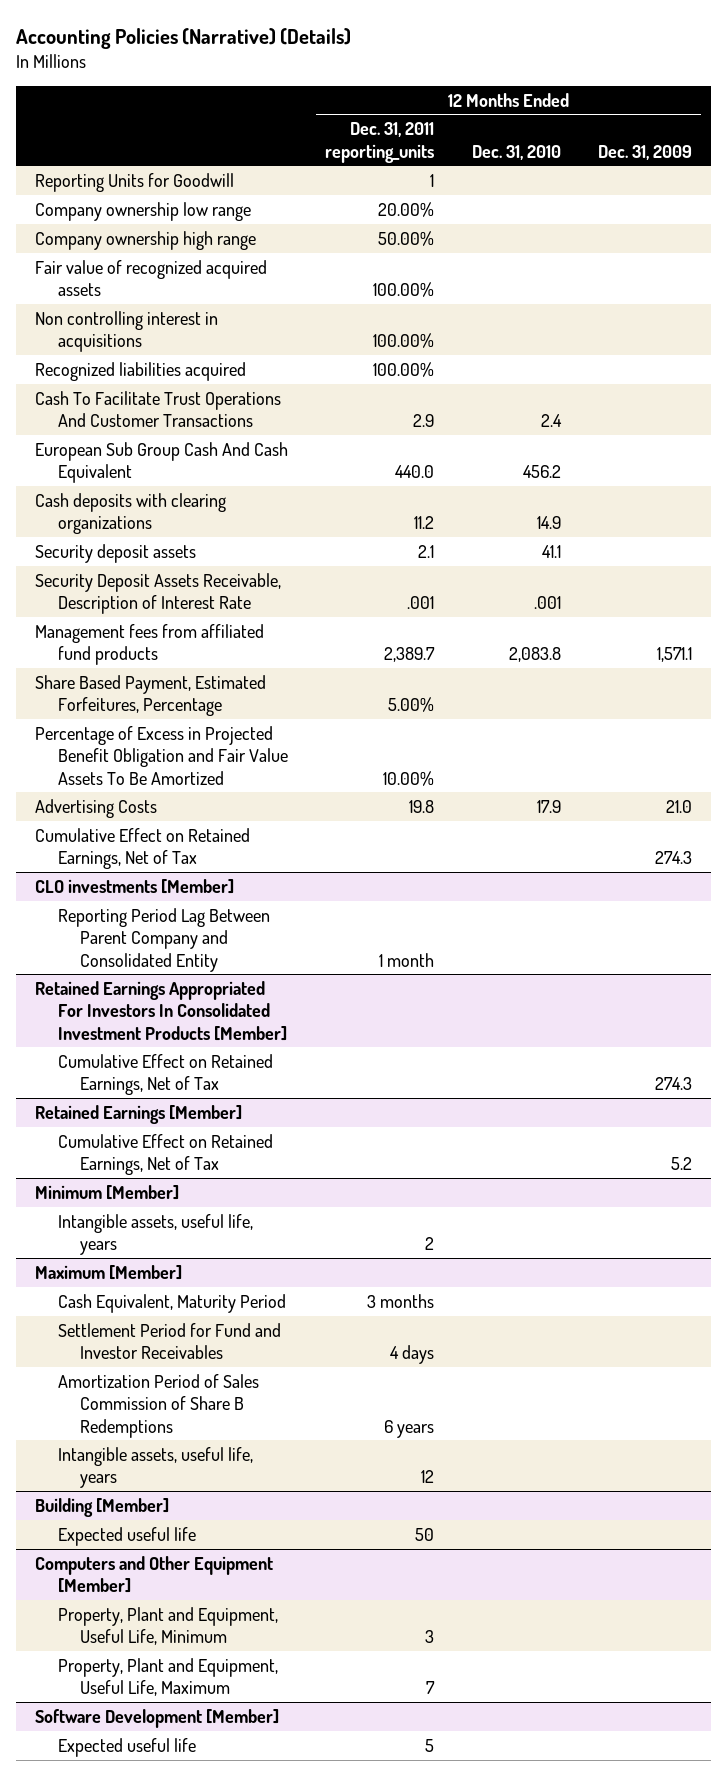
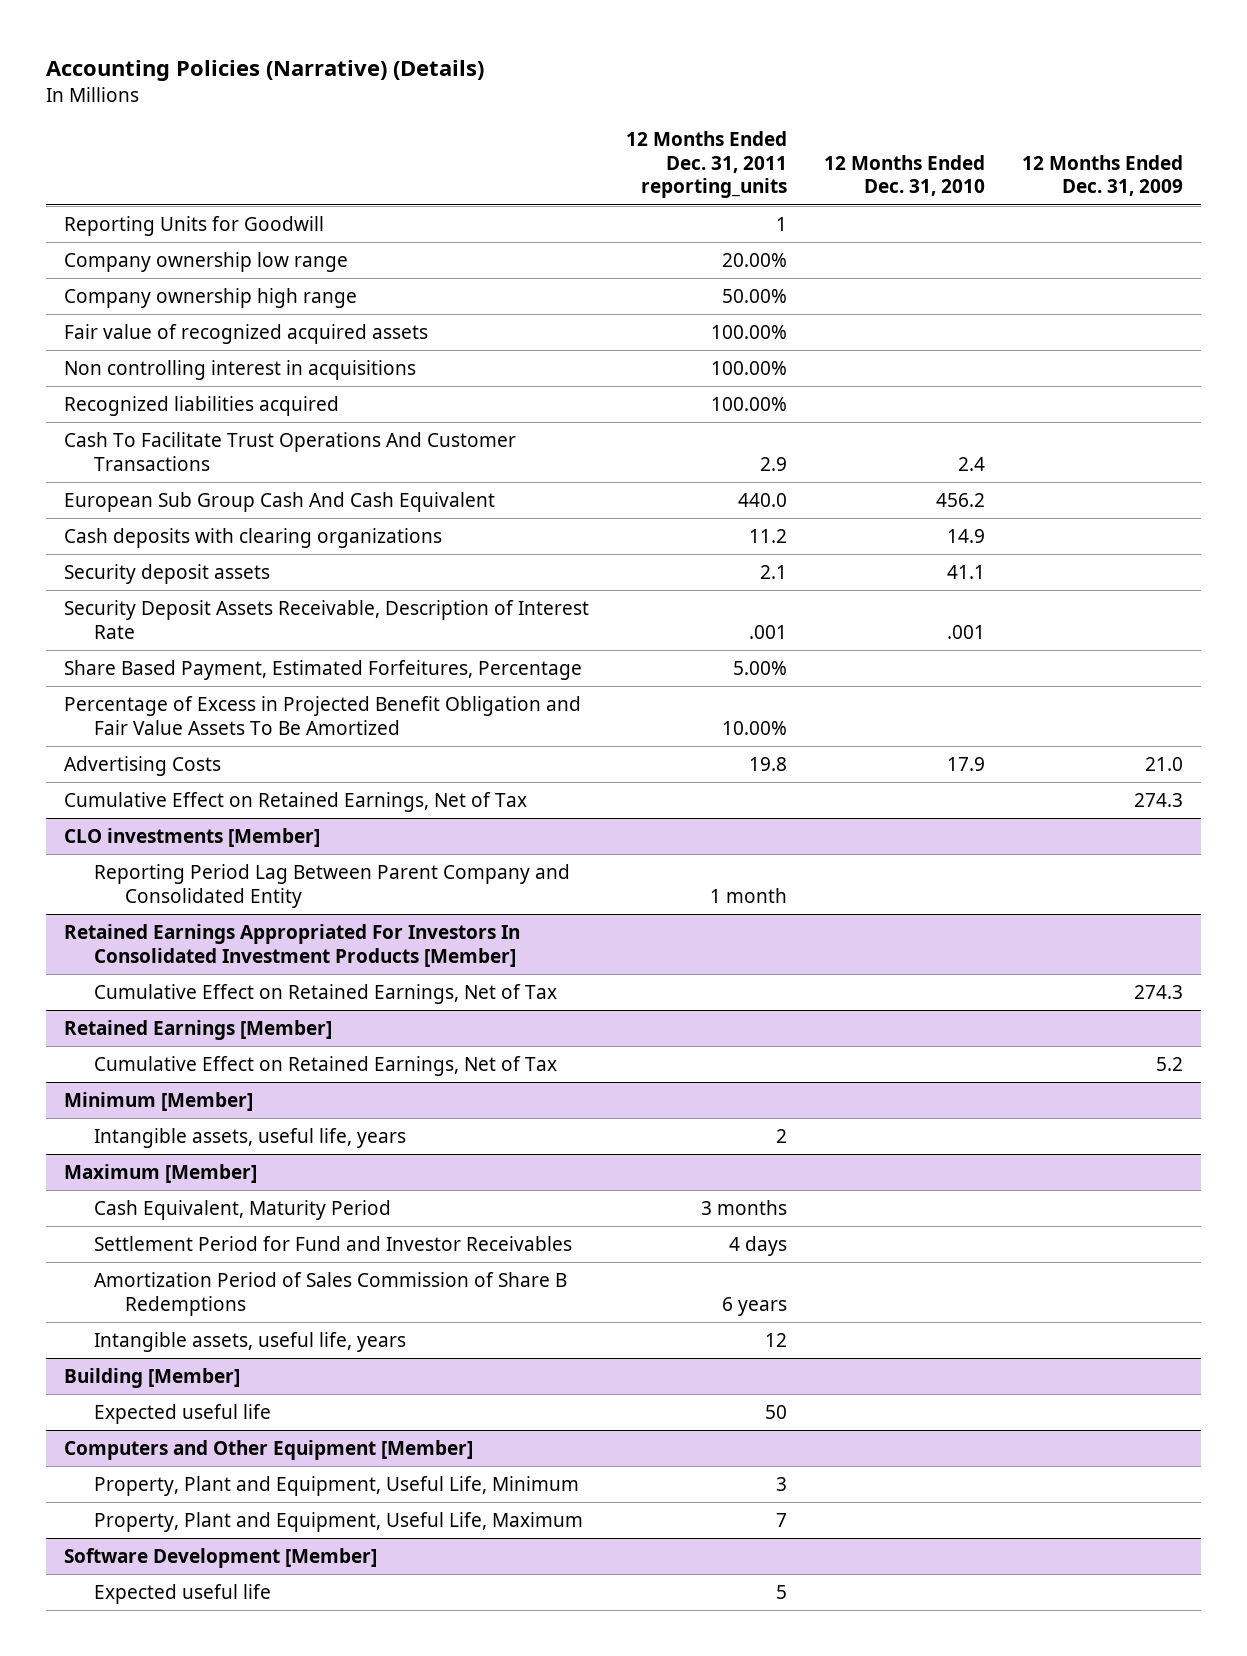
[35,623,265,666] Management fees from affiliated fund products -> none

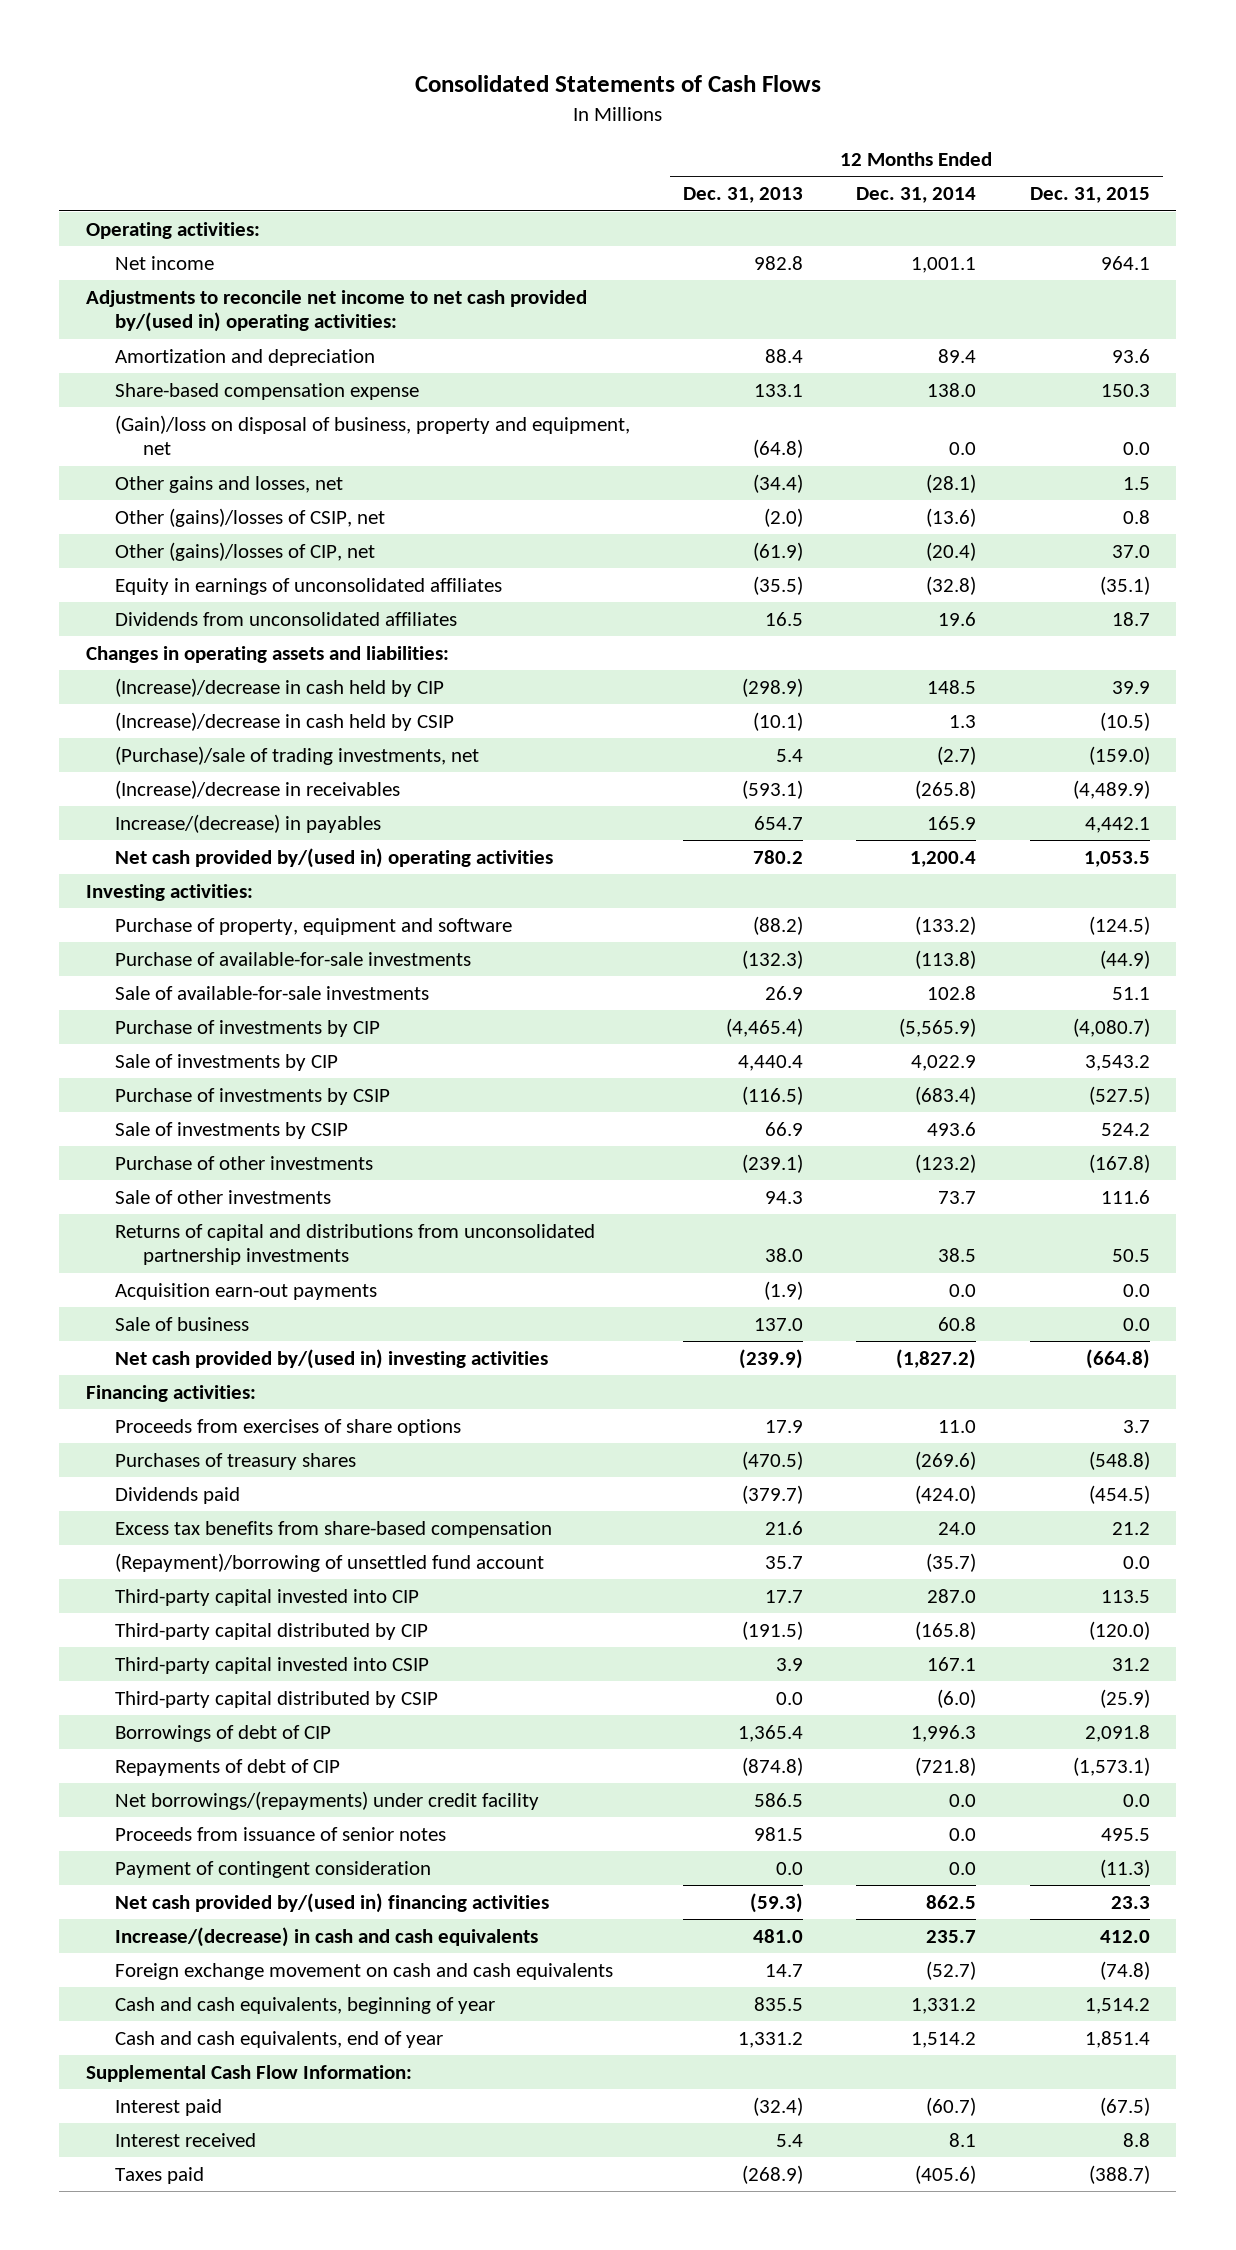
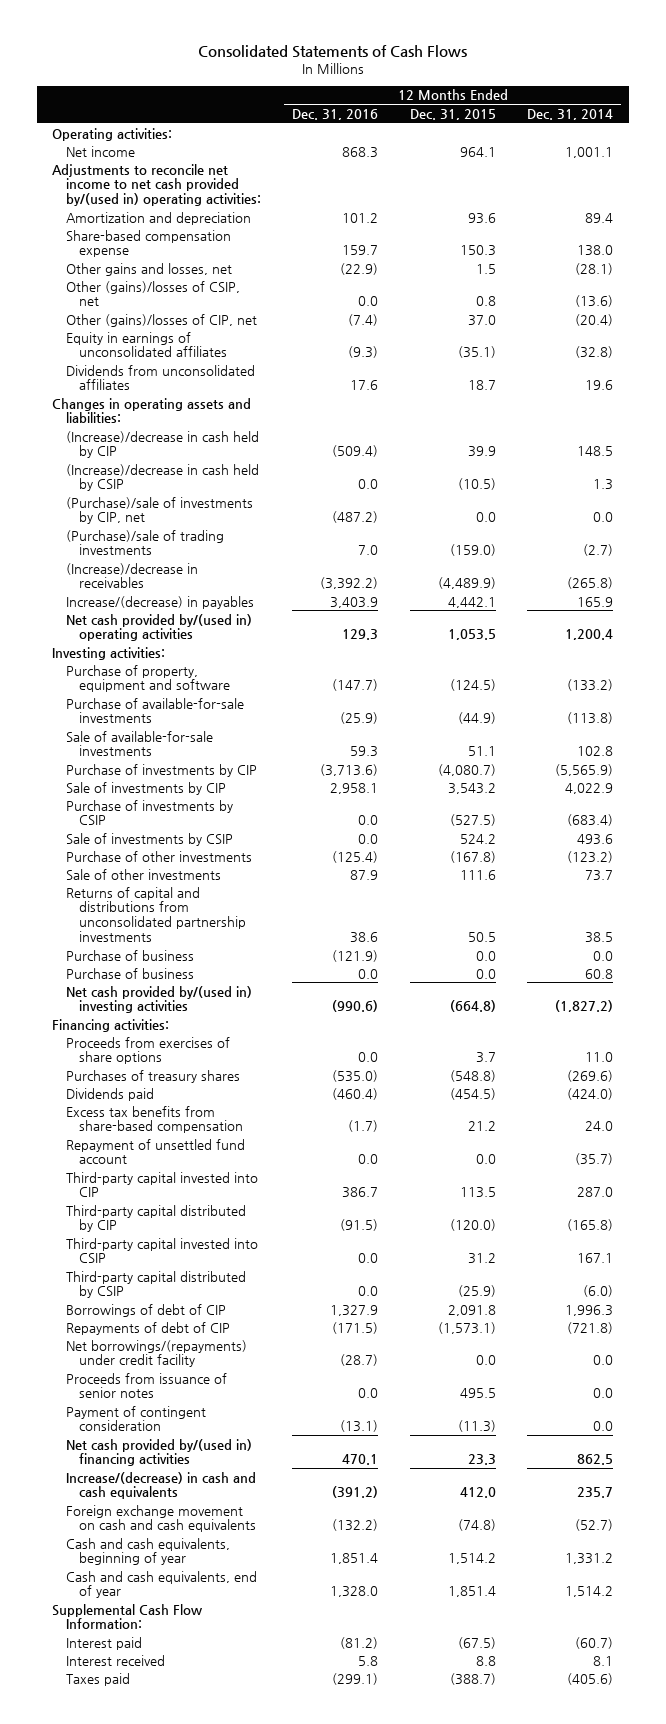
[682,187,803,204] Dec. 31, 2013 -> none
none -> [292,108,379,120] Dec. 31, 2016
[114,415,630,456] (Gain)/loss on disposal of business, property and equipment, net -> none
none -> [65,496,253,525] (Purchase)/sale of investments by CIP, net
[114,746,479,766] (Purchase)/sale of trading investments, net -> [65,529,224,556] (Purchase)/sale of trading investments
[114,1283,377,1301] Acquisition earn-out payments -> none
none -> [65,949,194,961] Purchase of business
[114,1317,249,1332] Sale of business -> [65,967,194,979] Purchase of business
[114,1553,544,1573] (Repayment)/borrowing of unsettled fund account -> [65,1138,245,1165] Repayment of unsettled fund account

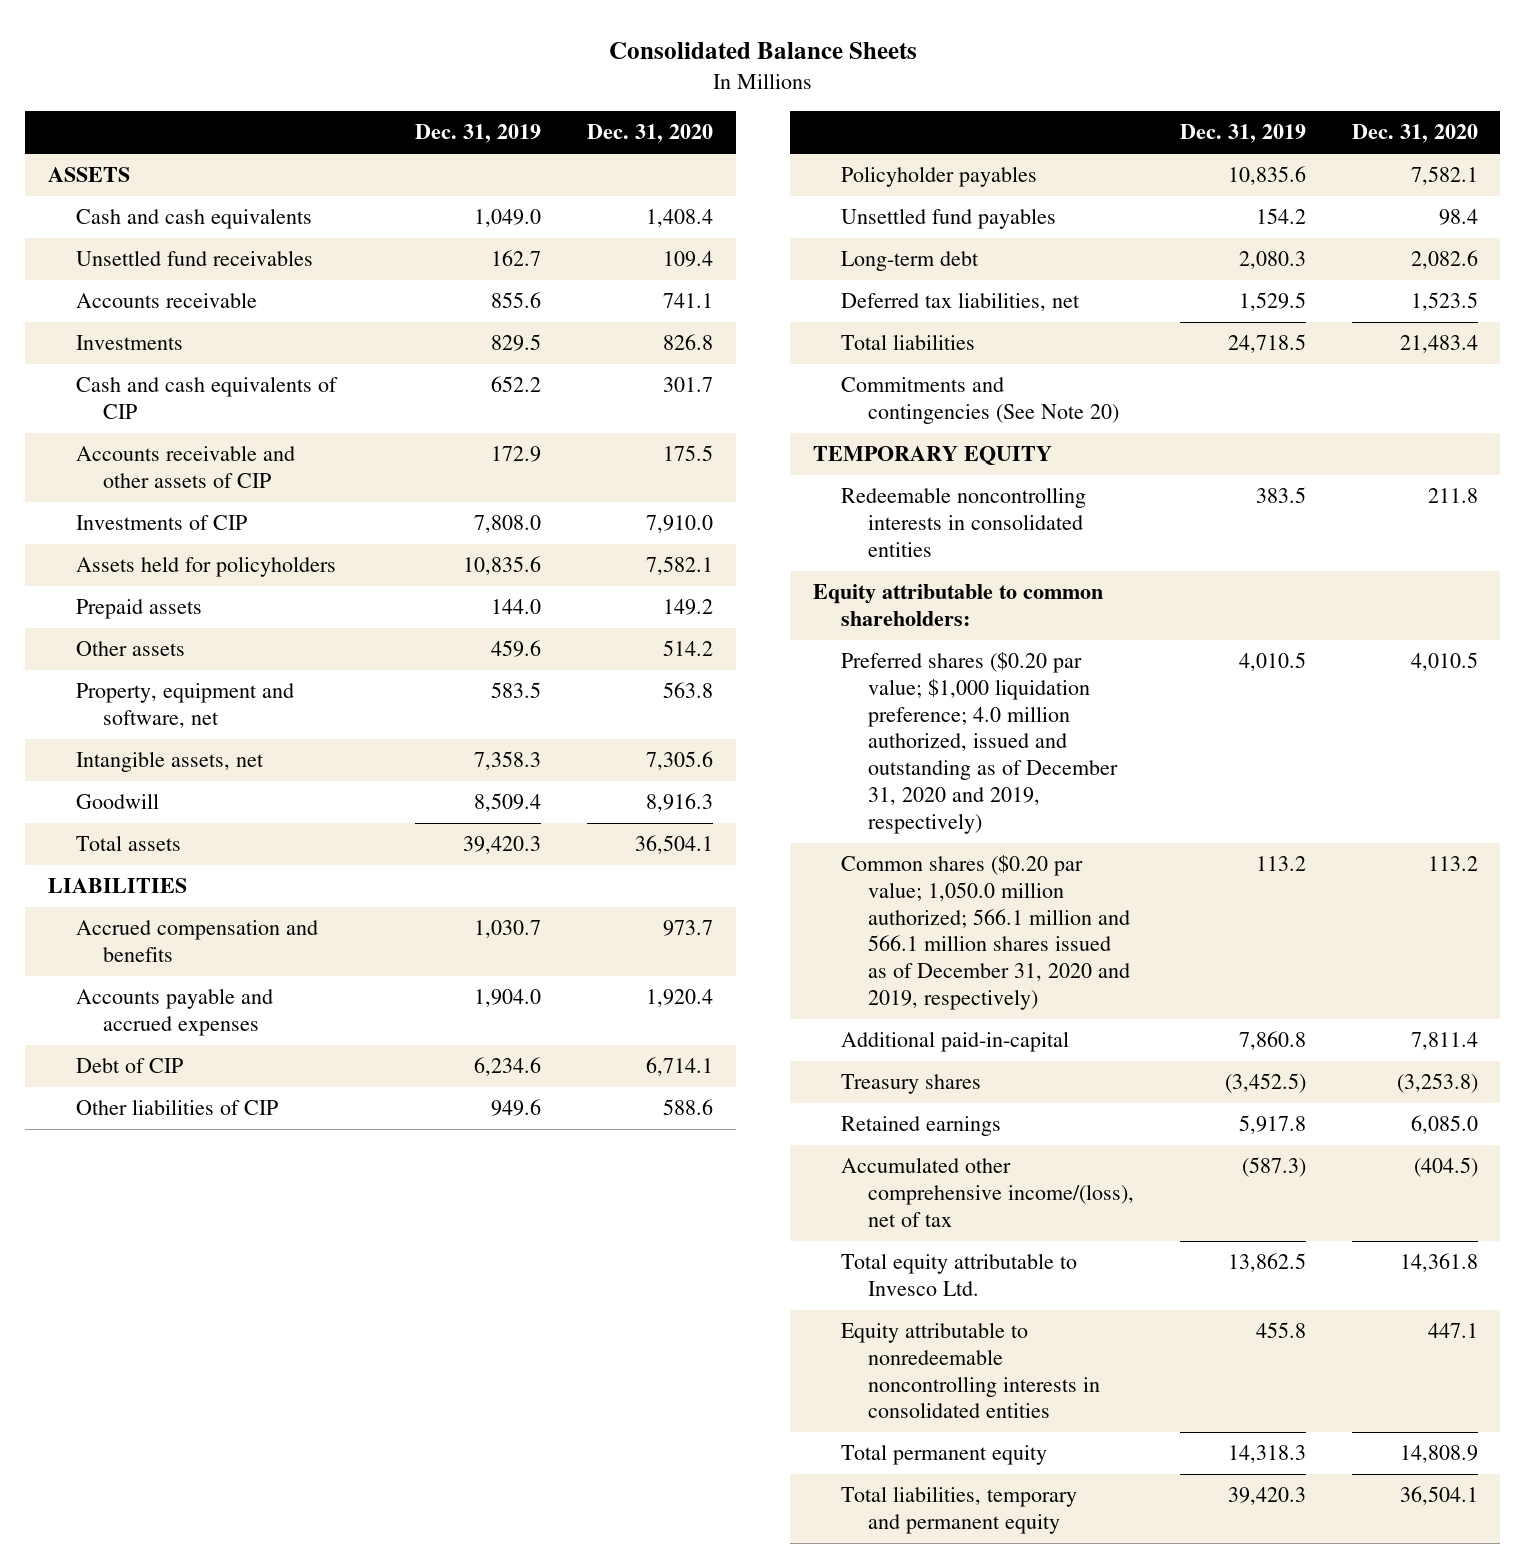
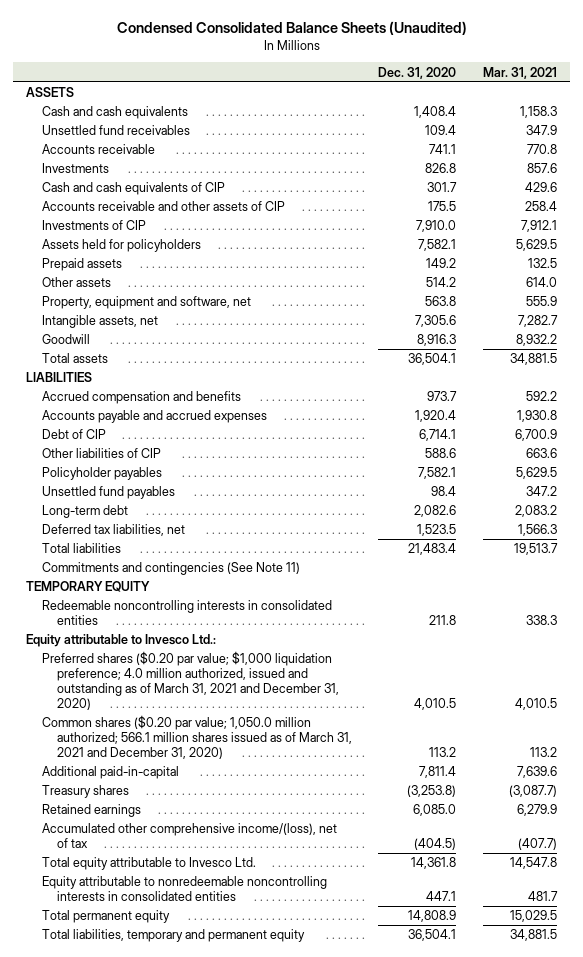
[608,42,917,60] Consolidated Balance Sheets -> [116,20,467,35] Condensed Consolidated Balance Sheets (Unaudited)
[414,124,541,144] Dec. 31, 2019 -> none
none -> [482,66,557,79] Mar. 31, 2021
[840,377,1119,425] Commitments and contingencies (See Note 20) -> [41,562,300,576] Commitments and contingencies (See Note 11)
[813,584,1104,627] Equity attributable to common shareholders: -> [26,634,217,648] Equity attributable to Invesco Ltd.:
[840,652,1118,834] Preferred shares ($0.20 par value; $1,000 liquidation preference; 4.0 million authorized, issued and outstanding as of December 31, 2020 and 2019, respectively) -> [41,651,339,710] Preferred shares ($0.20 par value; $1,000 liquidation preference; 4.0 million authorized, issued and outstanding as of March 31, 2021 and December 31, 2020)
[840,855,1130,1010] Common shares ($0.20 par value; 1,050.0 million authorized; 566.1 million and 566.1 million shares issued as of December 31, 2020 and 2019, respectively) -> [41,715,352,760] Common shares ($0.20 par value; 1,050.0 million authorized; 566.1 million shares issued as of March 31, 2021 and December 31, 2020)

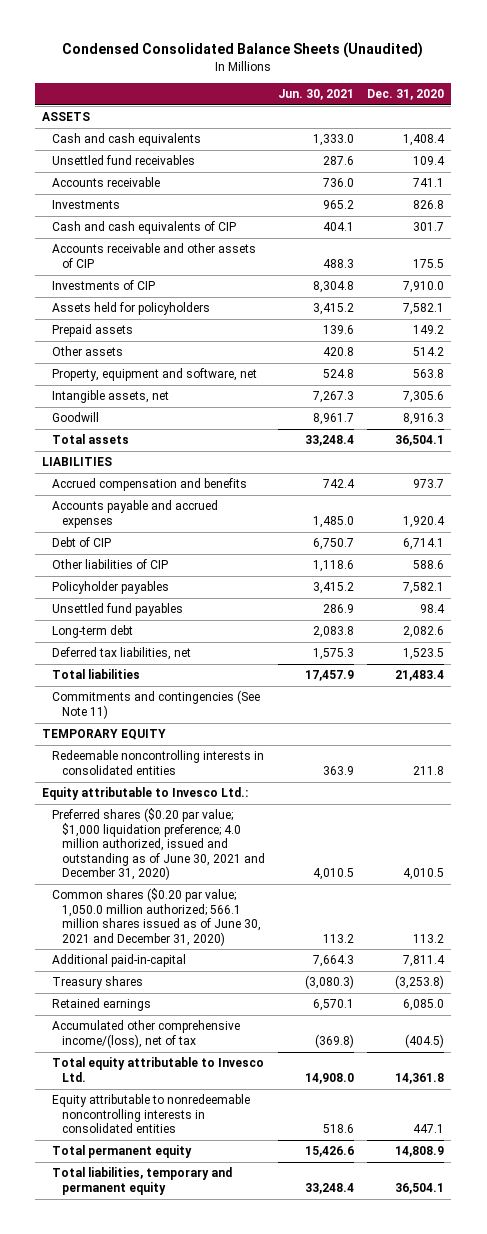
[482,66,557,79] Mar. 31, 2021 -> none
none -> [278,89,355,101] Jun. 30, 2021
[41,651,339,710] Preferred shares ($0.20 par value; $1,000 liquidation preference; 4.0 million authorized, issued and outstanding as of March 31, 2021 and December 31, 2020) -> [51,808,265,880] Preferred shares ($0.20 par value; $1,000 liquidation preference; 4.0 million authorized, issued and outstanding as of June 30, 2021 and December 31, 2020)
[41,715,352,760] Common shares ($0.20 par value; 1,050.0 million authorized; 566.1 million shares issued as of March 31, 2021 and December 31, 2020) -> [51,888,261,946] Common shares ($0.20 par value; 1,050.0 million authorized; 566.1 million shares issued as of June 30, 2021 and December 31, 2020)

